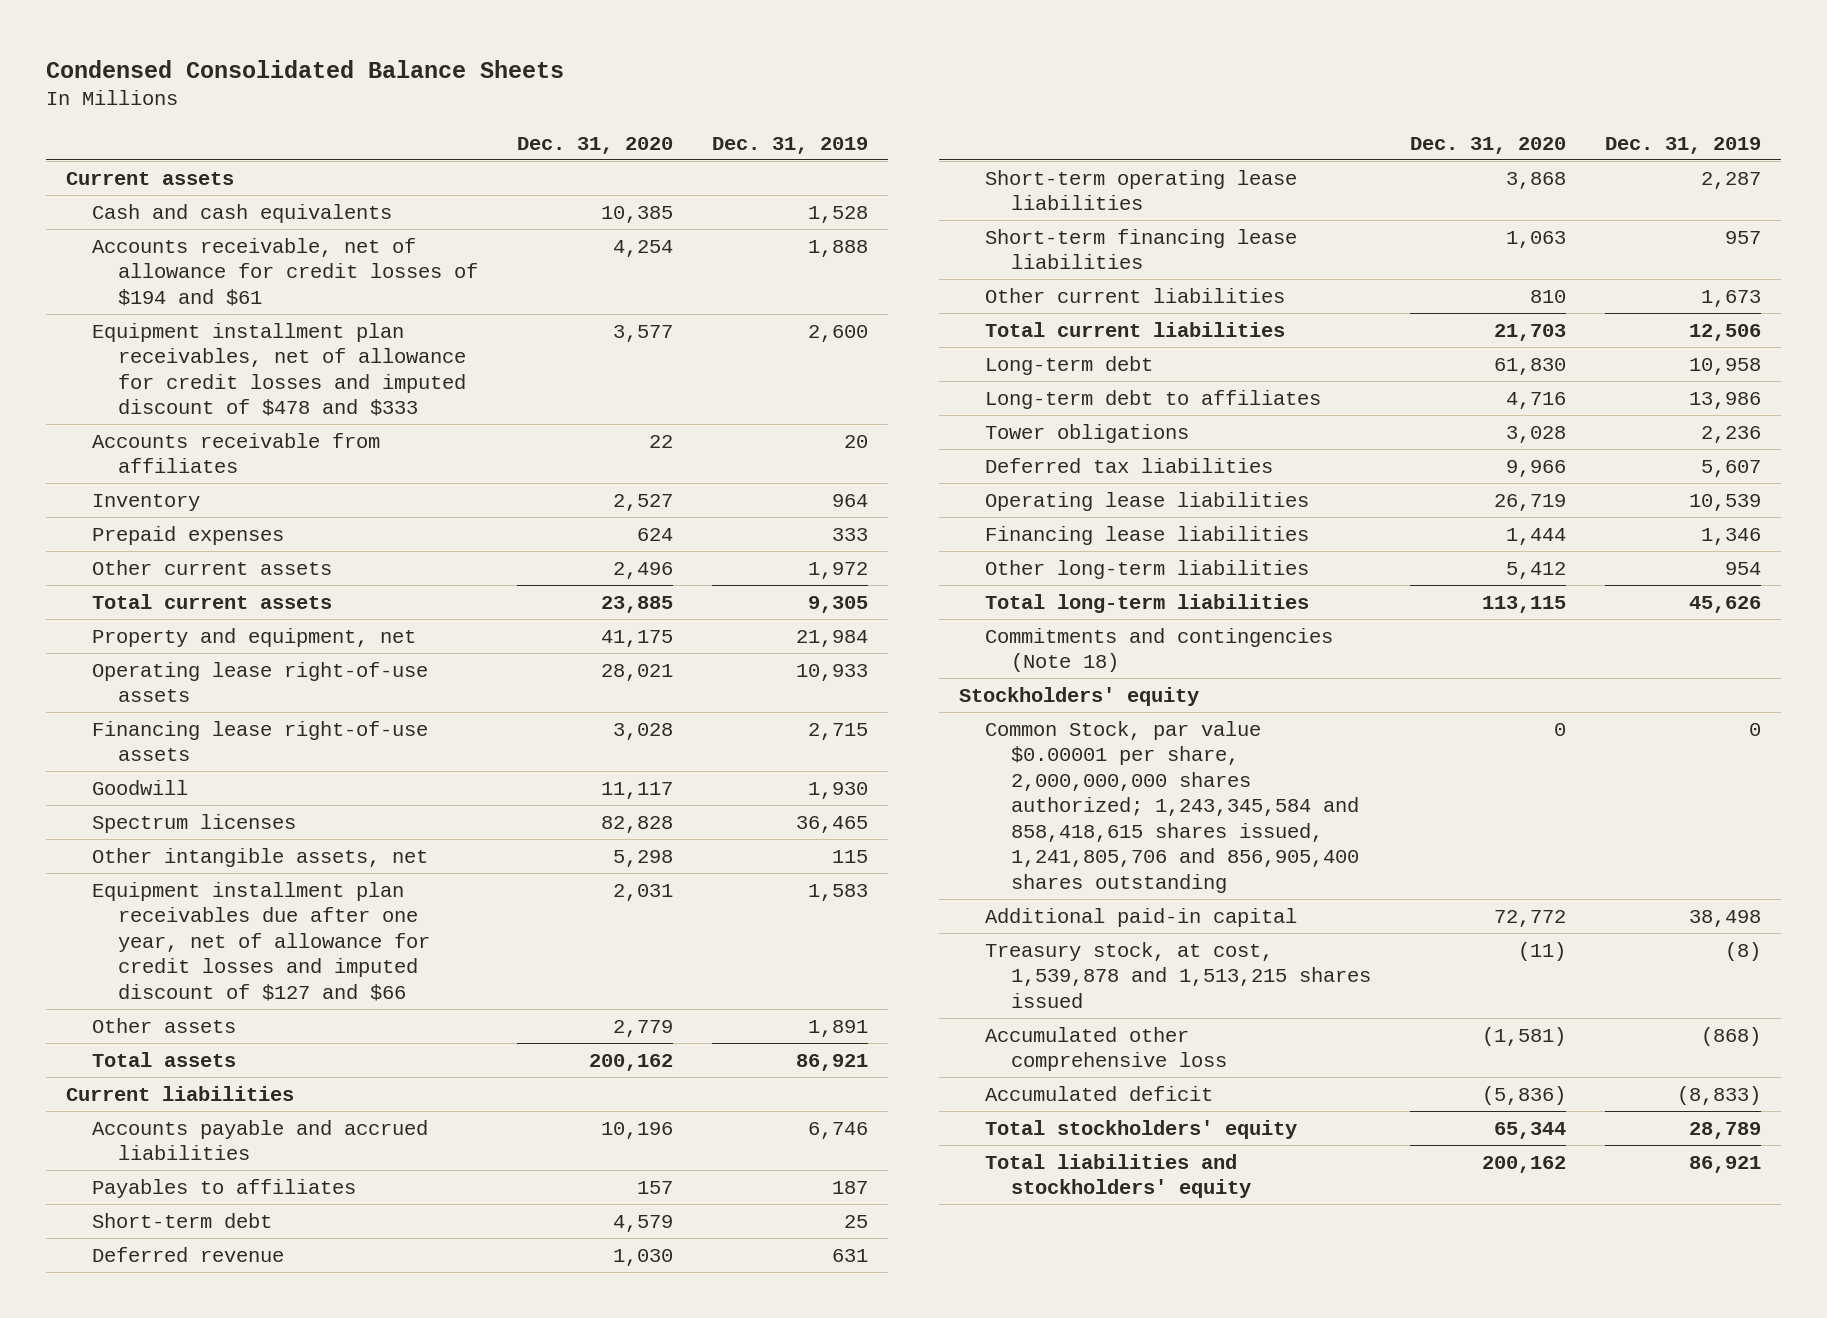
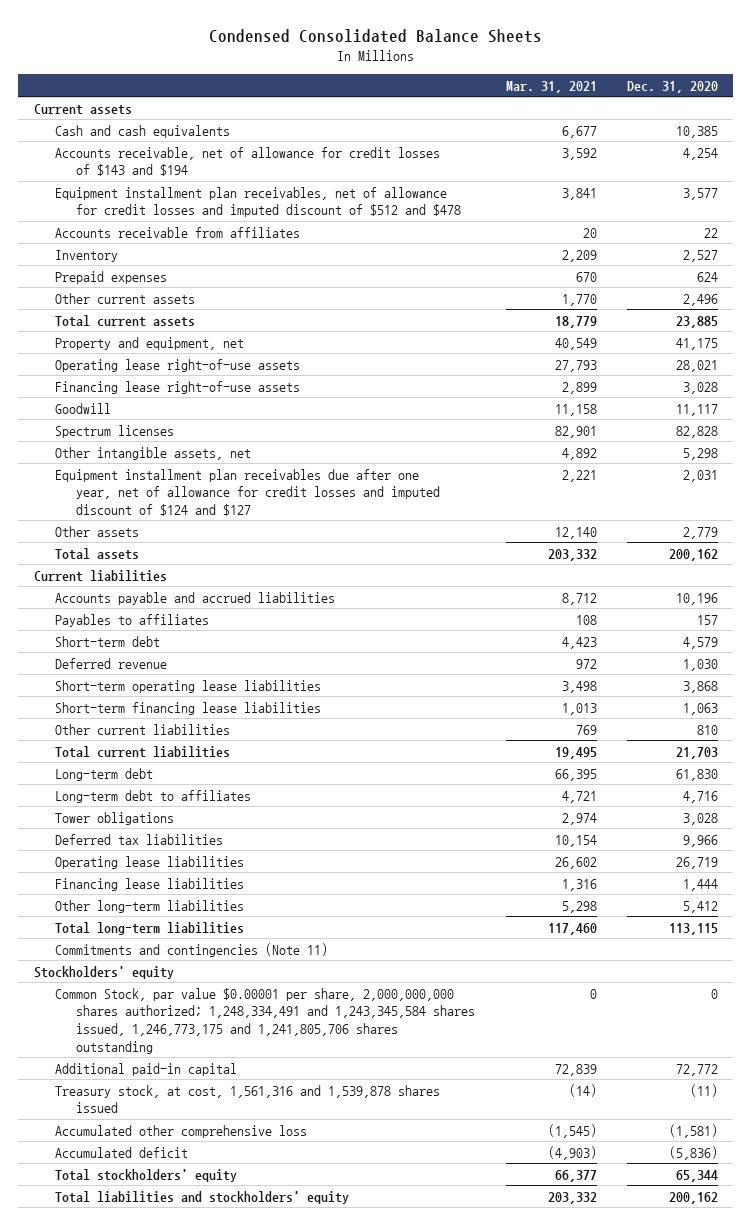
[712,136,869,154] Dec. 31, 2019 -> none
none -> [505,80,597,93] Mar. 31, 2021
[91,237,479,306] Accounts receivable, net of allowance for credit losses of $194 and $61 -> [54,146,440,177] Accounts receivable, net of allowance for credit losses of $143 and $194
[91,322,467,417] Equipment installment plan receivables, net of allowance for credit losses and imputed discount of $478 and $333 -> [54,186,462,218] Equipment installment plan receivables, net of allowance for credit losses and imputed discount of $512 and $478
[91,881,431,1001] Equipment installment plan receivables due after one year, net of allowance for credit losses and imputed discount of $127 and $66 -> [54,468,441,516] Equipment installment plan receivables due after one year, net of allowance for credit losses and imputed discount of $124 and $127
[984,627,1333,673] Commitments and contingencies (Note 18) -> [54,942,328,957] Commitments and contingencies (Note 11)
[984,720,1359,893] Common Stock, par value $0.00001 per share, 2,000,000,000 shares authorized; 1,243,345,584 and 858,418,615 shares issued, 1,241,805,706 and 856,905,400 shares outstanding -> [54,987,476,1054] Common Stock, par value $0.00001 per share, 2,000,000,000 shares authorized; 1,248,334,491 and 1,243,345,584 shares issued, 1,246,773,175 and 1,241,805,706 shares outstanding
[984,941,1371,1008] Treasury stock, at cost, 1,539,878 and 1,513,215 shares issued -> [54,1084,440,1114] Treasury stock, at cost, 1,561,316 and 1,539,878 shares issued

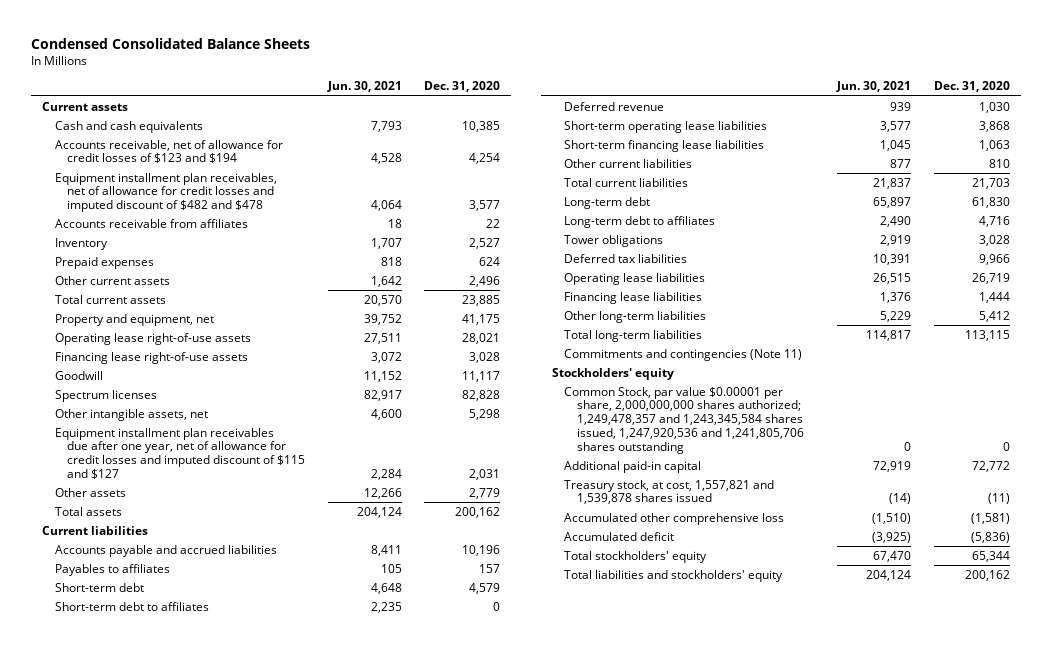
[505,80,597,93] Mar. 31, 2021 -> none
none -> [326,81,402,93] Jun. 30, 2021
[54,146,440,177] Accounts receivable, net of allowance for credit losses of $143 and $194 -> [54,139,283,164] Accounts receivable, net of allowance for credit losses of $123 and $194
[54,186,462,218] Equipment installment plan receivables, net of allowance for credit losses and imputed discount of $512 and $478 -> [54,172,277,213] Equipment installment plan receivables, net of allowance for credit losses and imputed discount of $482 and $478
[54,468,441,516] Equipment installment plan receivables due after one year, net of allowance for credit losses and imputed discount of $124 and $127 -> [54,427,306,480] Equipment installment plan receivables due after one year, net of allowance for credit losses and imputed discount of $115 and $127
none -> [54,601,209,611] Short-term debt to affiliates
[54,987,476,1054] Common Stock, par value $0.00001 per share, 2,000,000,000 shares authorized; 1,248,334,491 and 1,243,345,584 shares issued, 1,246,773,175 and 1,241,805,706 shares outstanding -> [564,386,805,455] Common Stock, par value $0.00001 per share, 2,000,000,000 shares authorized; 1,249,478,357 and 1,243,345,584 shares issued, 1,247,920,536 and 1,241,805,706 shares outstanding
[54,1084,440,1114] Treasury stock, at cost, 1,561,316 and 1,539,878 shares issued -> [564,479,775,505] Treasury stock, at cost, 1,557,821 and 1,539,878 shares issued

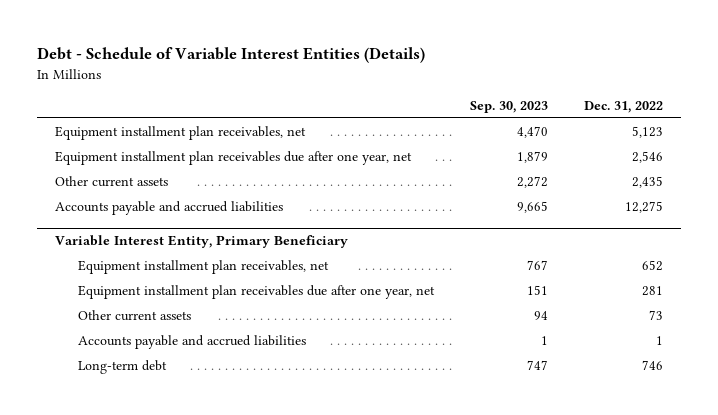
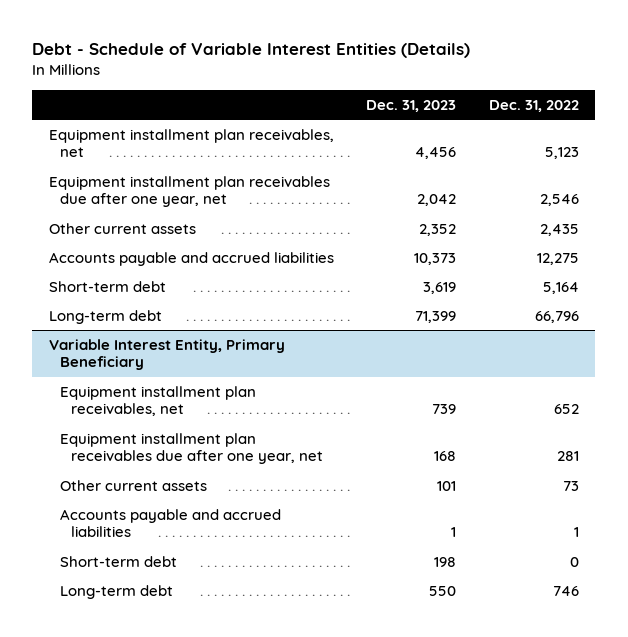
[469,100,548,113] Sep. 30, 2023 -> none
none -> [366,99,457,112] Dec. 31, 2023
none -> [48,280,166,292] Short-term debt
none -> [48,309,162,324] Long-term debt
none -> [59,555,177,567] Short-term debt

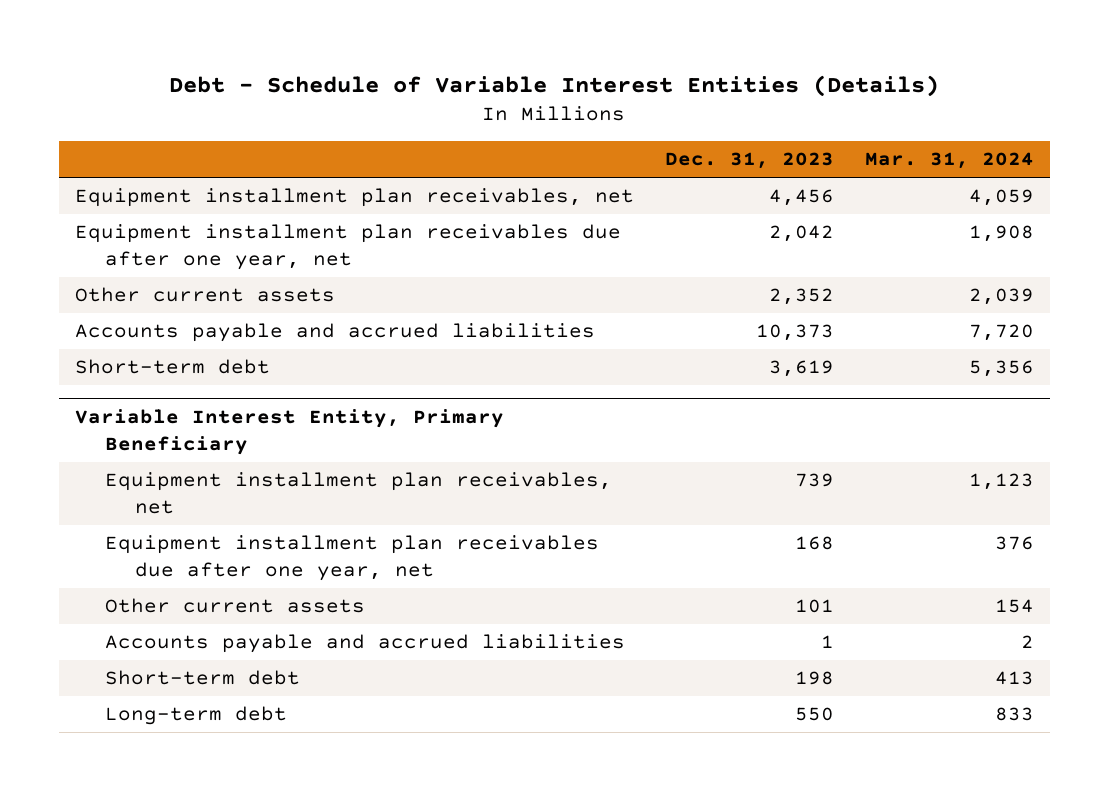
[489,99,580,112] Dec. 31, 2022 -> none
none -> [865,152,1035,170] Mar. 31, 2024
[48,309,162,324] Long-term debt -> none

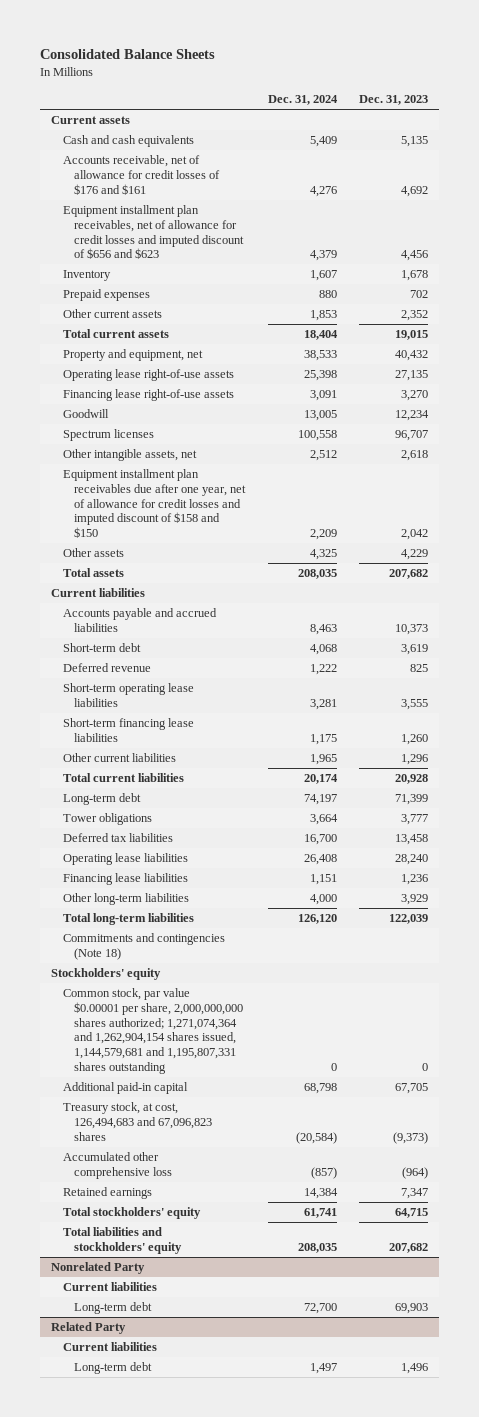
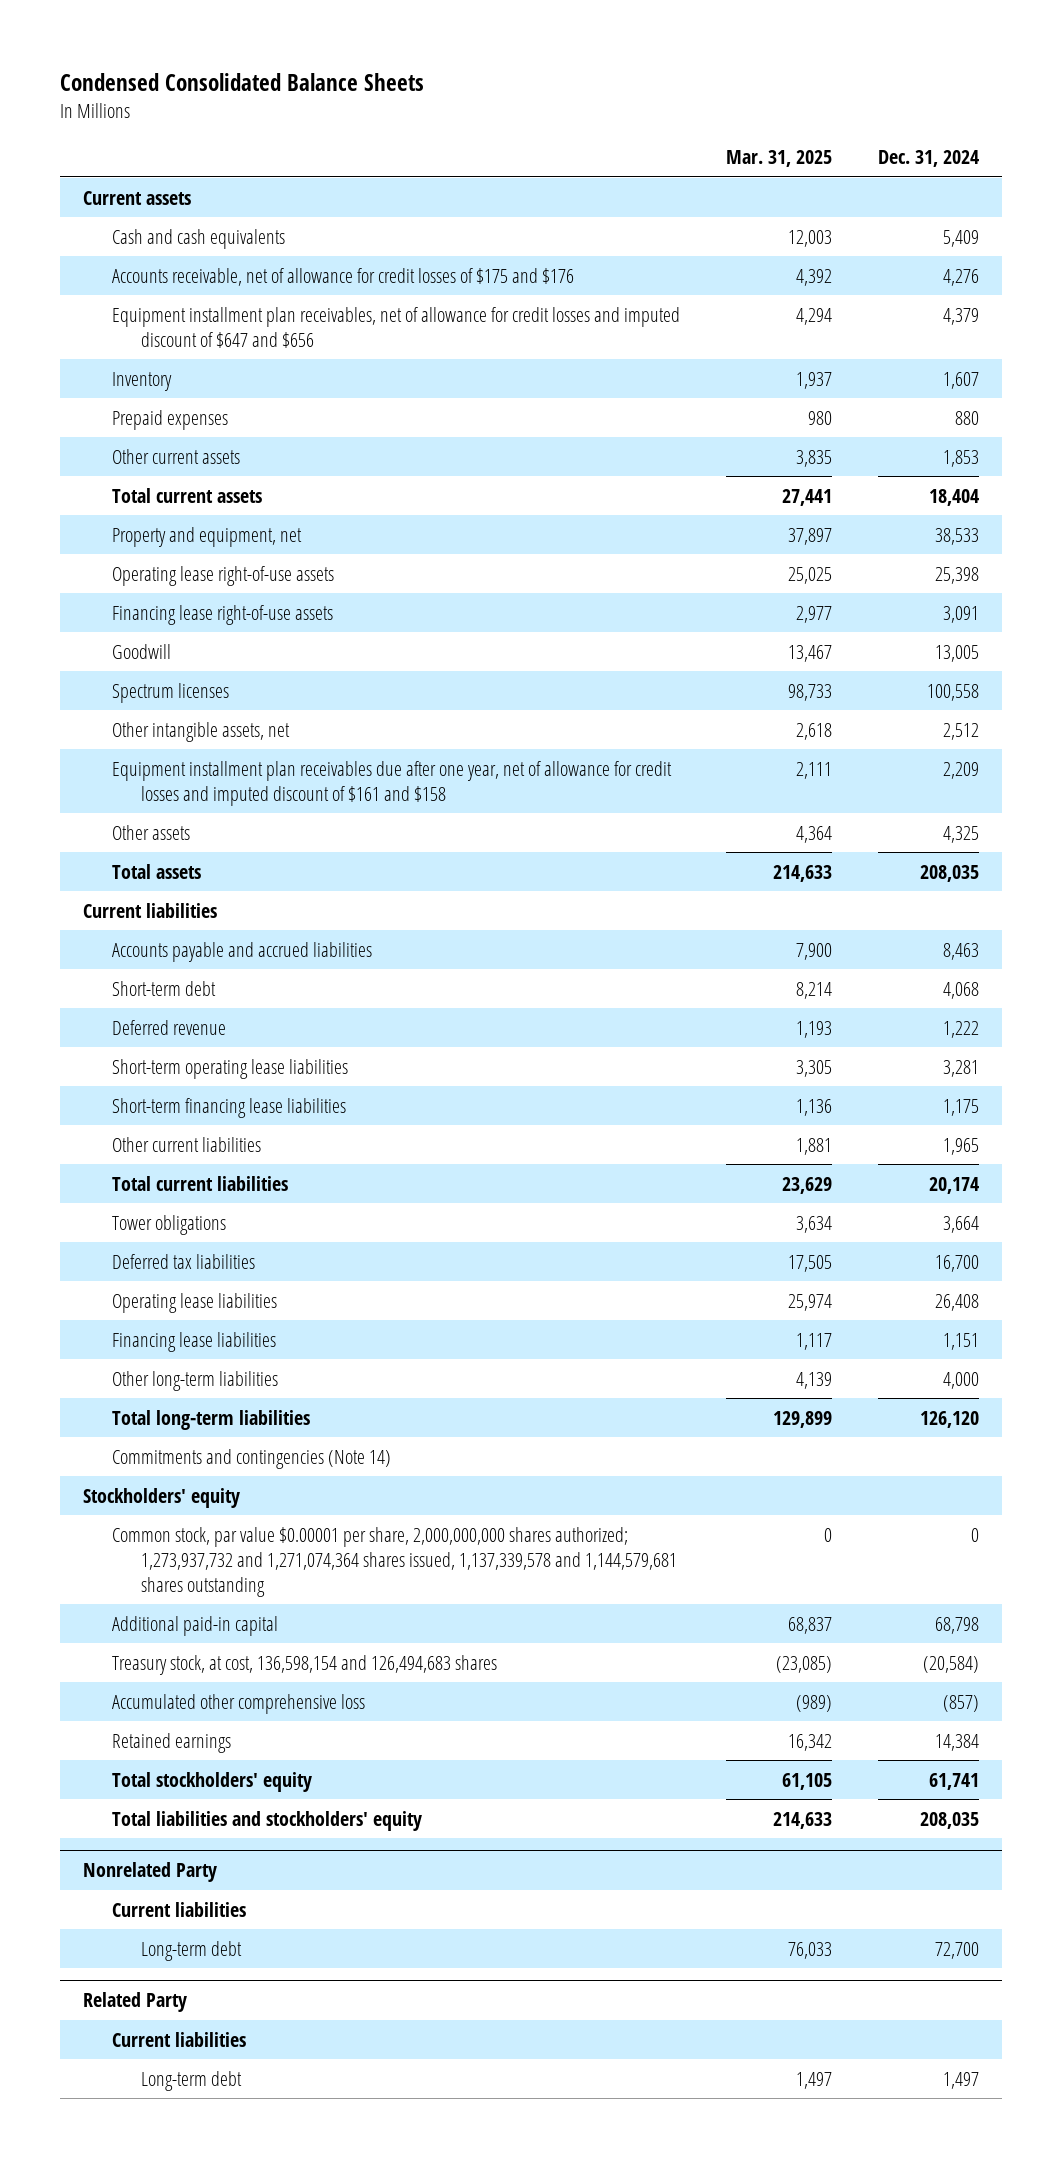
[39,49,215,60] Consolidated Balance Sheets -> [59,72,424,91] Condensed Consolidated Balance Sheets
[358,95,428,106] Dec. 31, 2023 -> none
none -> [725,150,832,168] Mar. 31, 2025
[62,155,221,195] Accounts receivable, net of allowance for credit losses of $176 and $161 -> [111,267,574,286] Accounts receivable, net of allowance for credit losses of $175 and $176
[62,205,245,260] Equipment installment plan receivables, net of allowance for credit losses and imputed discount of $656 and $623 -> [111,306,680,348] Equipment installment plan receivables, net of allowance for credit losses and imputed discount of $647 and $656
[62,469,247,539] Equipment installment plan receivables due after one year, net of allowance for credit losses and imputed discount of $158 and $150 -> [111,760,672,806] Equipment installment plan receivables due after one year, net of allowance for credit losses and imputed discount of $161 and $158
[62,793,141,806] Long-term debt -> none
[62,933,225,960] Commitments and contingencies (Note 18) -> [111,1448,391,1469] Commitments and contingencies (Note 14)
[62,988,244,1074] Common stock, par value $0.00001 per share, 2,000,000,000 shares authorized; 1,271,074,364 and 1,262,904,154 shares issued, 1,144,579,681 and 1,195,807,331 shares outstanding -> [111,1526,677,1597] Common stock, par value $0.00001 per share, 2,000,000,000 shares authorized; 1,273,937,732 and 1,271,074,364 shares issued, 1,137,339,578 and 1,144,579,681 shares outstanding
[62,1102,213,1141] Treasury stock, at cost, 126,494,683 and 67,096,823 shares -> [111,1654,497,1675] Treasury stock, at cost, 136,598,154 and 126,494,683 shares

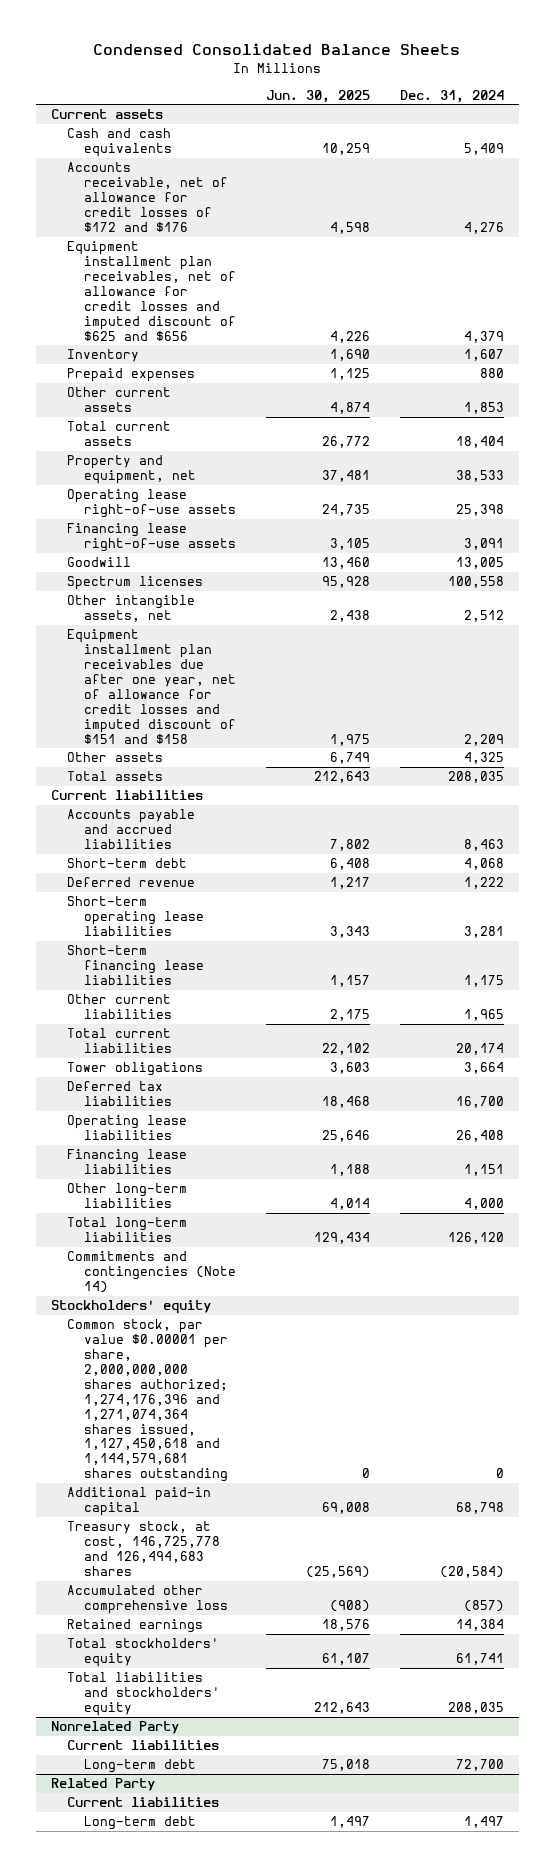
[725,150,832,168] Mar. 31, 2025 -> none
none -> [265,89,370,103] Jun. 30, 2025
[111,267,574,286] Accounts receivable, net of allowance for credit losses of $175 and $176 -> [67,162,228,232] Accounts receivable, net of allowance for credit losses of $172 and $176
[111,306,680,348] Equipment installment plan receivables, net of allowance for credit losses and imputed discount of $647 and $656 -> [67,241,236,341] Equipment installment plan receivables, net of allowance for credit losses and imputed discount of $625 and $656
[111,760,672,806] Equipment installment plan receivables due after one year, net of allowance for credit losses and imputed discount of $161 and $158 -> [67,629,236,744] Equipment installment plan receivables due after one year, net of allowance for credit losses and imputed discount of $151 and $158
[111,1526,677,1597] Common stock, par value $0.00001 per share, 2,000,000,000 shares authorized; 1,273,937,732 and 1,271,074,364 shares issued, 1,137,339,578 and 1,144,579,681 shares outstanding -> [67,1319,228,1483] Common stock, par value $0.00001 per share, 2,000,000,000 shares authorized; 1,274,176,396 and 1,271,074,364 shares issued, 1,127,450,618 and 1,144,579,681 shares outstanding
[111,1654,497,1675] Treasury stock, at cost, 136,598,154 and 126,494,683 shares -> [67,1521,220,1577] Treasury stock, at cost, 146,725,778 and 126,494,683 shares

